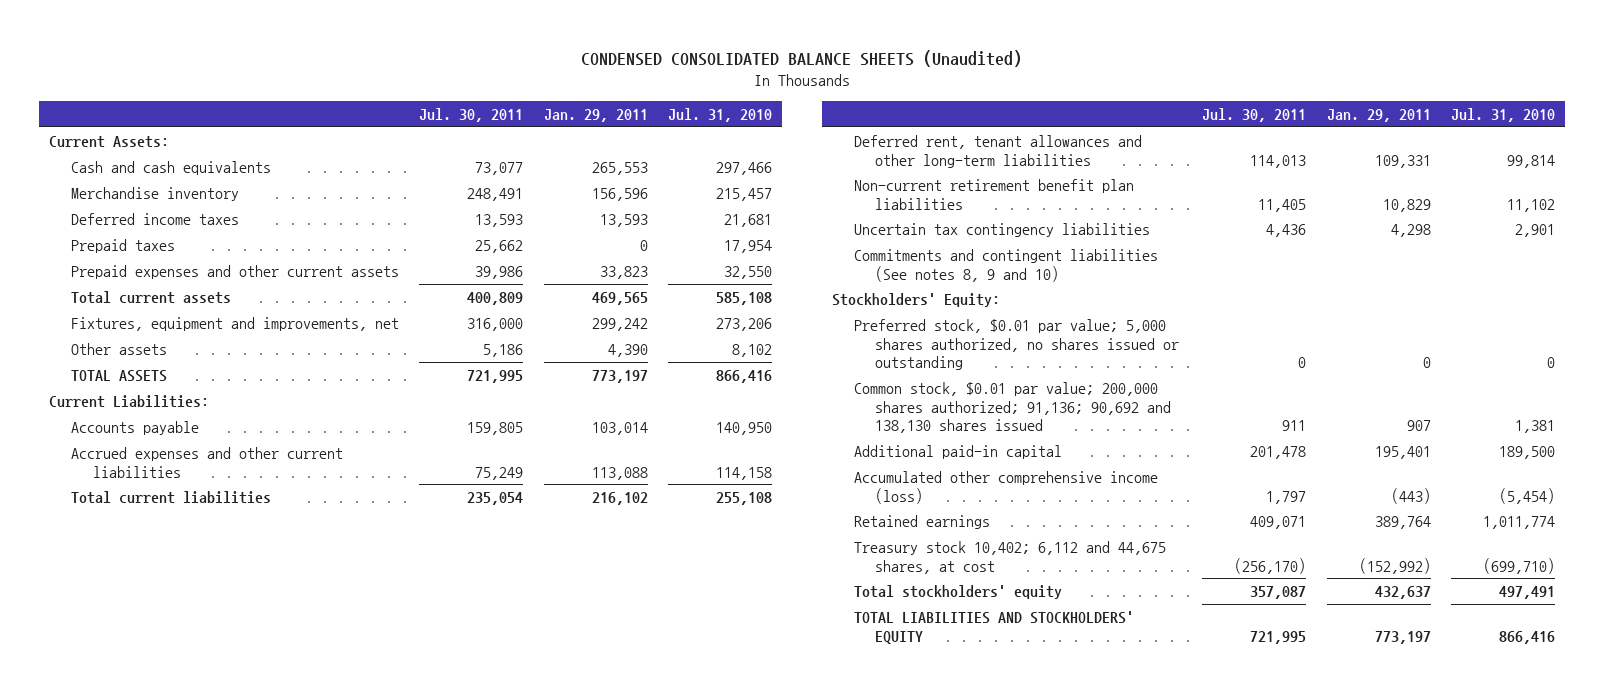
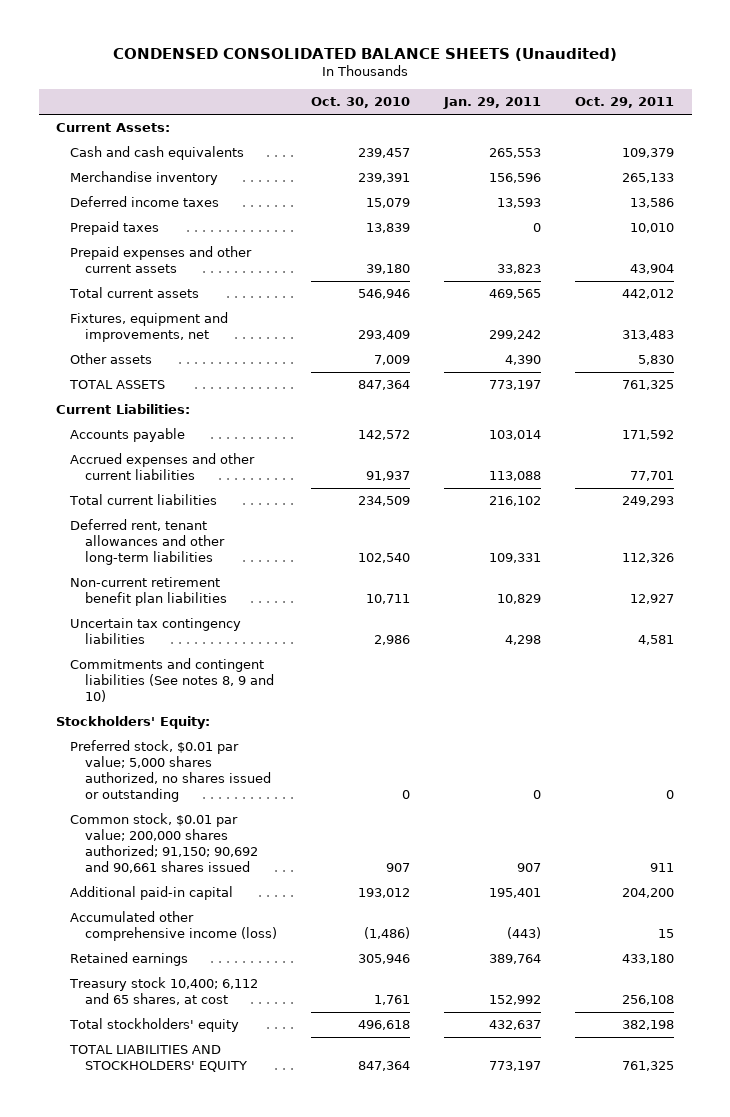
[419,107,524,122] Jul. 30, 2011 -> none
[668,107,773,122] Jul. 31, 2010 -> none
none -> [310,97,410,109] Oct. 30, 2010
none -> [575,97,675,109] Oct. 29, 2011
[853,381,1172,434] Common stock, $0.01 par value; 200,000 shares authorized; 91,136; 90,692 and 138,130 shares issued -> [70,813,258,874] Common stock, $0.01 par value; 200,000 shares authorized; 91,150; 90,692 and 90,661 shares issued
[853,540,1166,574] Treasury stock 10,402; 6,112 and 44,675 shares, at cost -> [69,977,259,1006] Treasury stock 10,400; 6,112 and 65 shares, at cost
[1358,557,1431,574] (152,992) -> [489,995,542,1006] 152,992

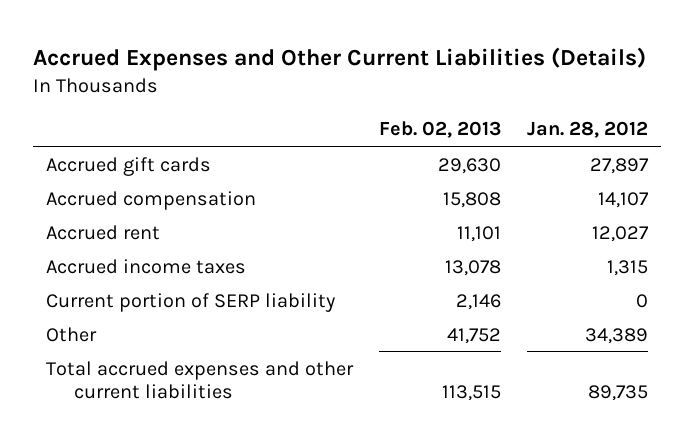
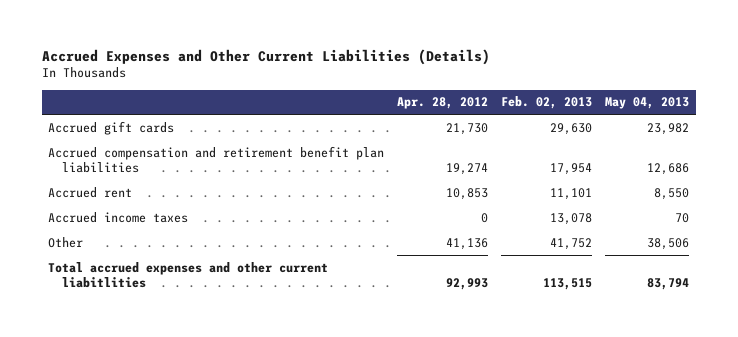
[527,121,649,139] Jan. 28, 2012 -> none
none -> [397,97,489,110] Apr. 28, 2012
none -> [605,97,690,110] May 04, 2013
[46,190,257,210] Accrued compensation -> [48,145,385,173] Accrued compensation and retirement benefit plan liabilities
[443,191,502,208] 15,808 -> [550,162,593,175] 17,954
[46,292,336,312] Current portion of SERP liability -> none
[46,360,355,399] Total accrued expenses and other current liabilities -> [48,261,329,288] Total accrued expenses and other current liabitlities

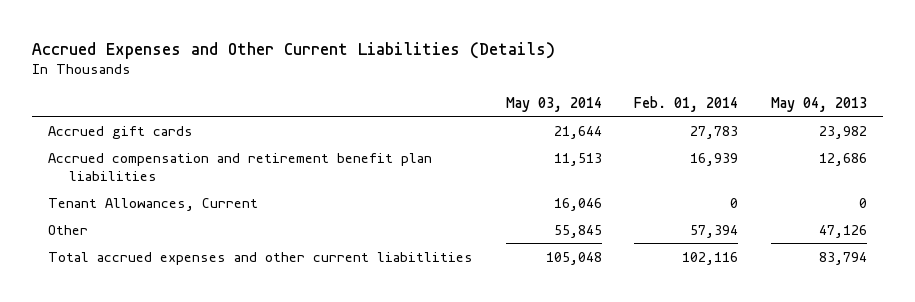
[397,97,489,110] Apr. 28, 2012 -> none
[501,96,593,110] Feb. 02, 2013 -> none
none -> [505,96,602,112] May 03, 2014
none -> [634,95,739,112] Feb. 01, 2014
[48,186,133,198] Accrued rent -> none
[48,211,189,223] Accrued income taxes -> none
none -> [48,197,259,211] Tenant Allowances, Current
[647,237,690,250] 38,506 -> [818,224,867,238] 47,126

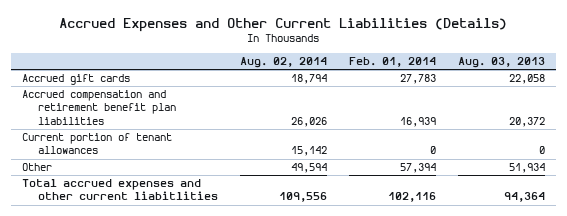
[505,96,602,112] May 03, 2014 -> none
[770,96,867,112] May 04, 2013 -> none
none -> [240,57,328,69] Aug. 02, 2014
none -> [457,57,545,69] Aug. 03, 2013
[48,197,259,211] Tenant Allowances, Current -> [22,133,173,155] Current portion of tenant allowances

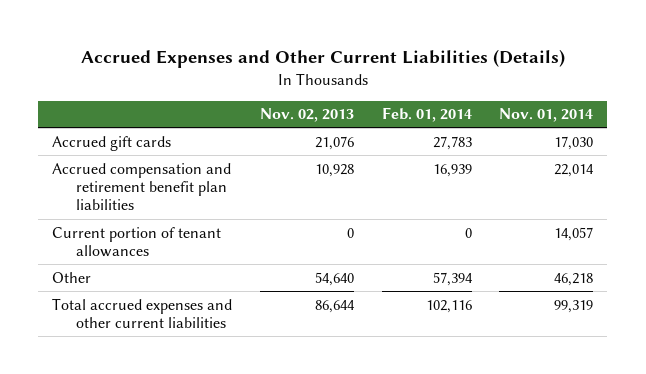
[240,57,328,69] Aug. 02, 2014 -> none
[457,57,545,69] Aug. 03, 2013 -> none
none -> [260,108,355,123] Nov. 02, 2013
none -> [499,108,594,123] Nov. 01, 2014
[22,179,219,201] Total accrued expenses and other current liabitlities -> [52,297,233,329] Total accrued expenses and other current liabilities

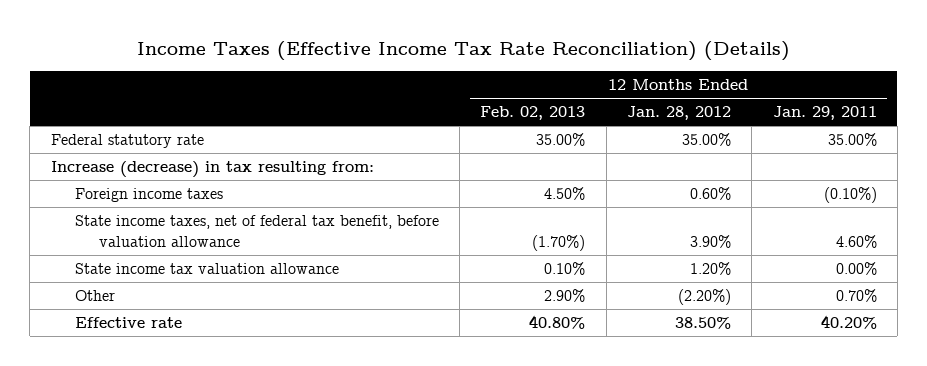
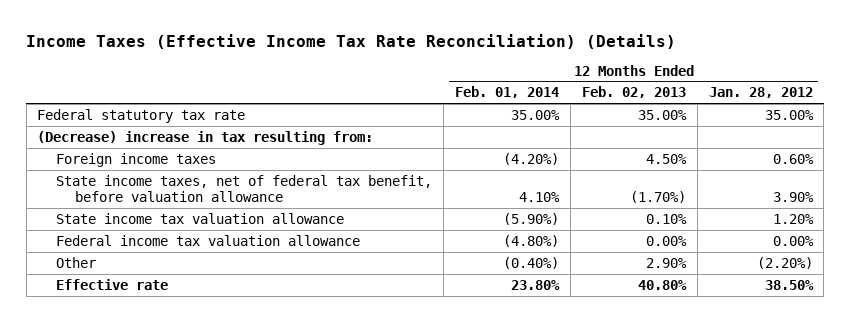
[772,106,877,121] Jan. 29, 2011 -> none
none -> [455,86,560,99] Feb. 01, 2014
[50,134,204,149] Federal statutory rate -> [37,108,246,123] Federal statutory tax rate
[50,161,374,179] Increase (decrease) in tax resulting from: -> [37,130,374,145] (Decrease) increase in tax resulting from:
none -> [56,234,361,246] Federal income tax valuation allowance

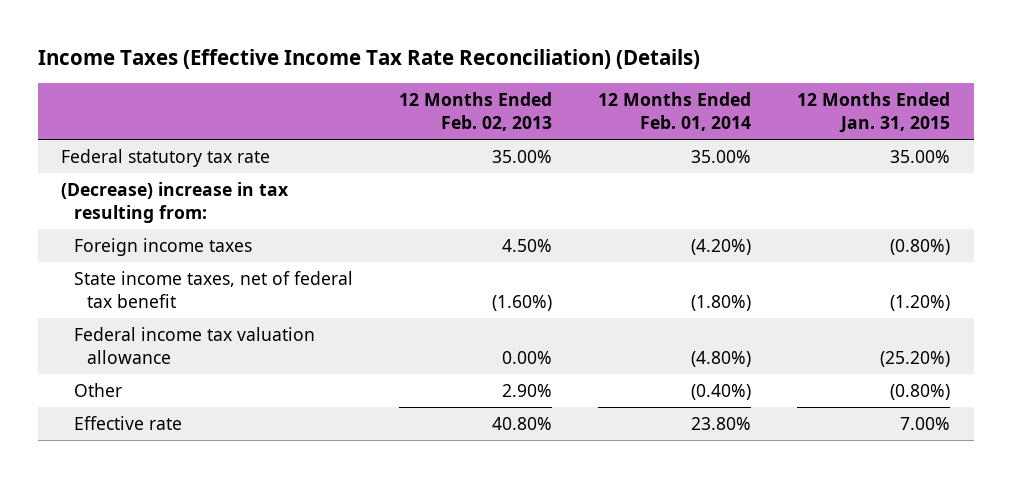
[708,87,813,99] Jan. 28, 2012 -> none
none -> [797,92,951,133] 12 Months Ended Jan. 31, 2015
[56,212,345,224] State income tax valuation allowance -> none
[56,174,433,203] State income taxes, net of federal tax benefit, before valuation allowance -> [74,270,354,308] State income taxes, net of federal tax benefit
[519,192,561,203] 4.10% -> [691,294,752,311] (1.80%)
[629,191,686,204] (1.70%) -> [492,294,553,311] (1.60%)

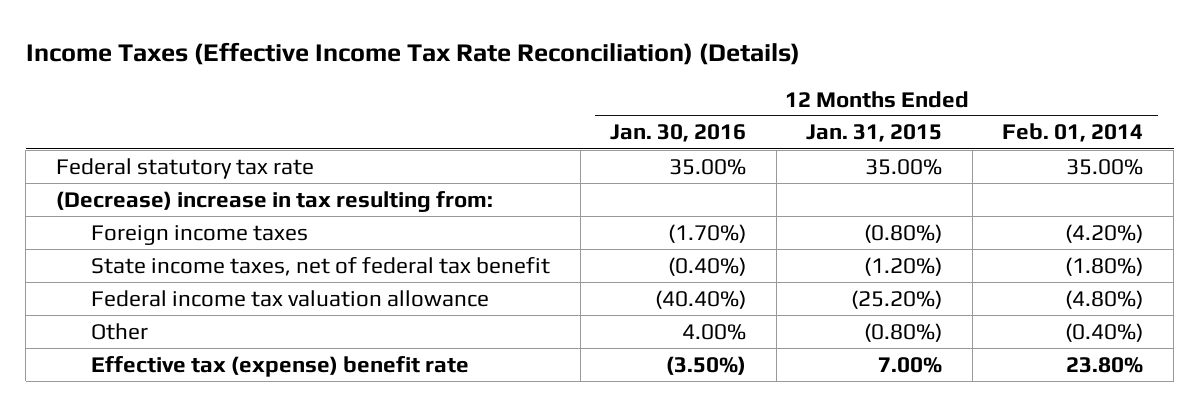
[399,92,553,131] 12 Months Ended Feb. 02, 2013 -> none
none -> [610,124,747,143] Jan. 30, 2016
[74,415,183,430] Effective rate -> [90,355,469,377] Effective tax (expense) benefit rate

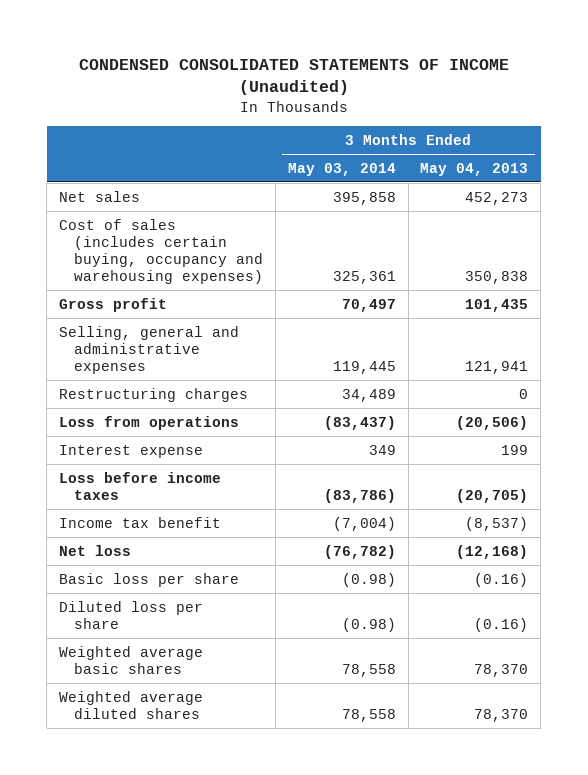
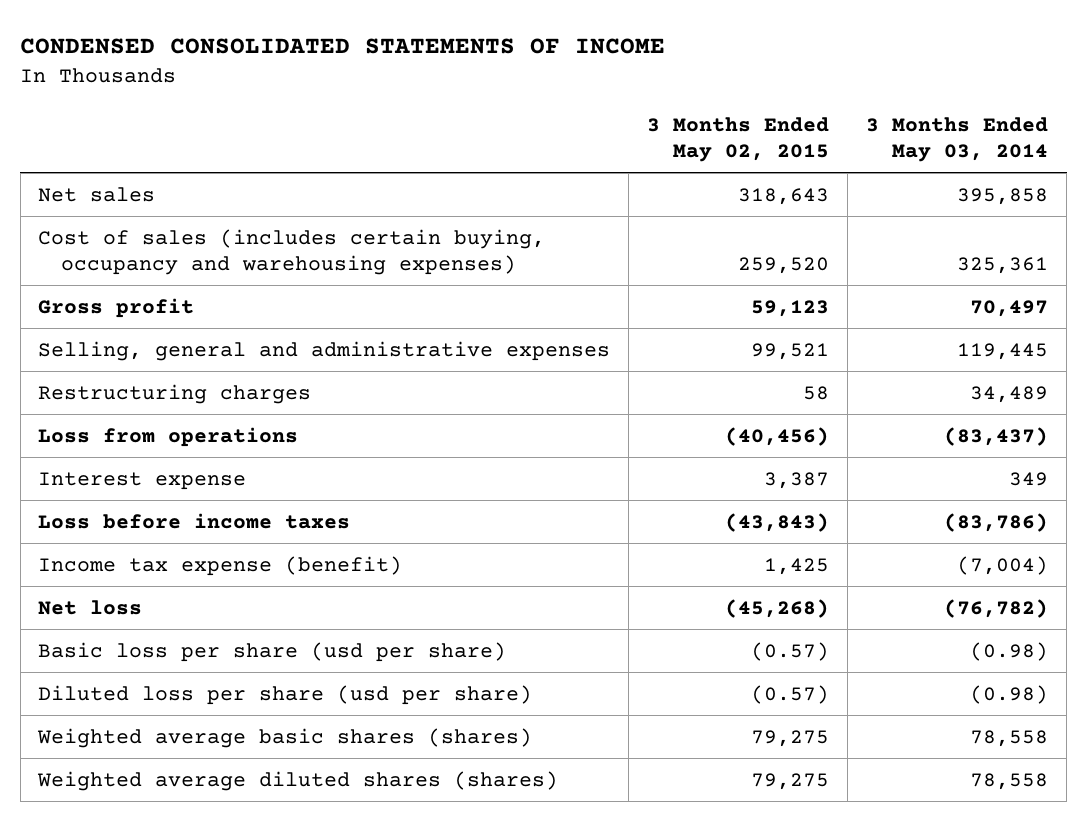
[78,58,509,96] CONDENSED CONSOLIDATED STATEMENTS OF INCOME (Unaudited) -> [20,38,666,55] CONDENSED CONSOLIDATED STATEMENTS OF INCOME
[420,162,529,176] May 04, 2013 -> none
none -> [647,116,830,163] 3 Months Ended May 02, 2015
[59,516,222,528] Income tax benefit -> [38,555,403,576] Income tax expense (benefit)
[59,572,240,587] Basic loss per share -> [38,641,507,662] Basic loss per share (usd per share)
[59,600,204,629] Diluted loss per share -> [38,684,533,705] Diluted loss per share (usd per share)
[59,645,204,674] Weighted average basic shares -> [37,727,533,748] Weighted average basic shares (shares)
[59,690,204,719] Weighted average diluted shares -> [37,770,559,791] Weighted average diluted shares (shares)

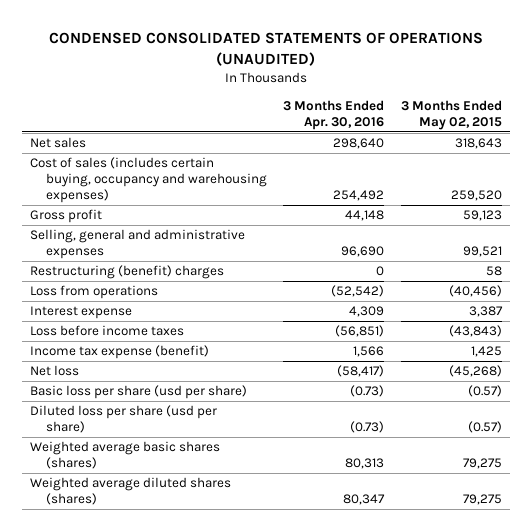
[20,38,666,55] CONDENSED CONSOLIDATED STATEMENTS OF INCOME -> [48,31,483,66] CONDENSED CONSOLIDATED STATEMENTS OF OPERATIONS (UNAUDITED)
[866,116,1049,163] 3 Months Ended May 03, 2014 -> none
none -> [283,99,385,130] 3 Months Ended Apr. 30, 2016
[38,383,312,404] Restructuring charges -> [30,265,225,280] Restructuring (benefit) charges

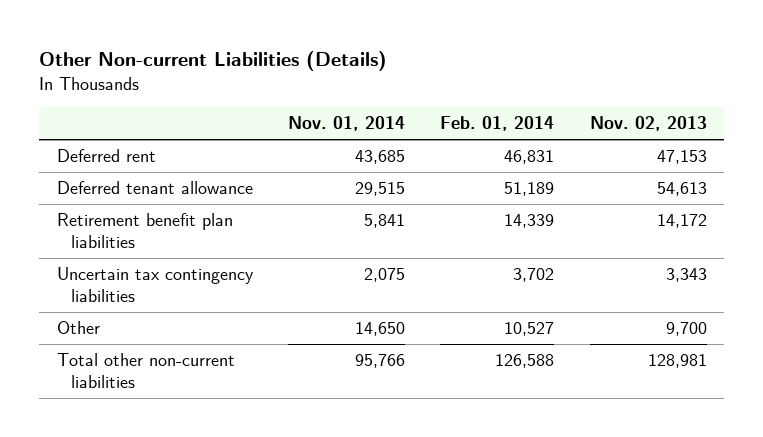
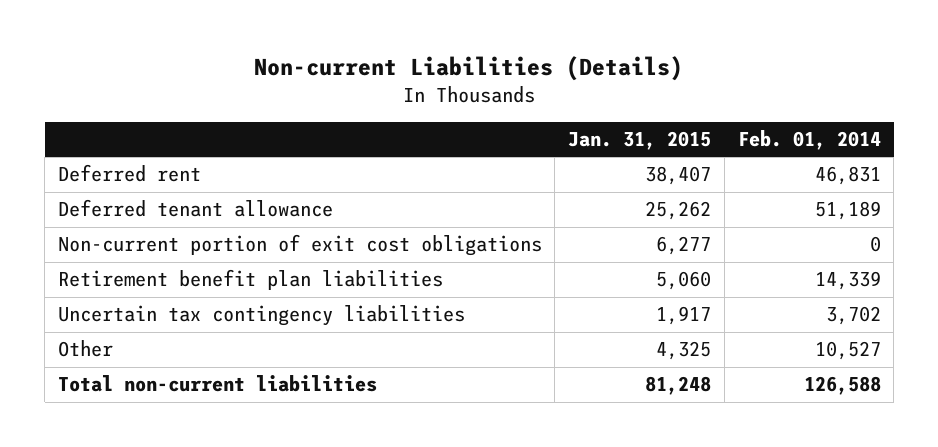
[38,50,387,71] Other Non-current Liabilities (Details) -> [254,56,684,82] Non-current Liabilities (Details)
[287,116,405,132] Nov. 01, 2014 -> none
[589,116,707,132] Nov. 02, 2013 -> none
none -> [568,131,712,151] Jan. 31, 2015
none -> [57,234,542,257] Non-current portion of exit cost obligations
[56,353,235,389] Total other non-current liabilities -> [57,375,377,393] Total non-current liabilities

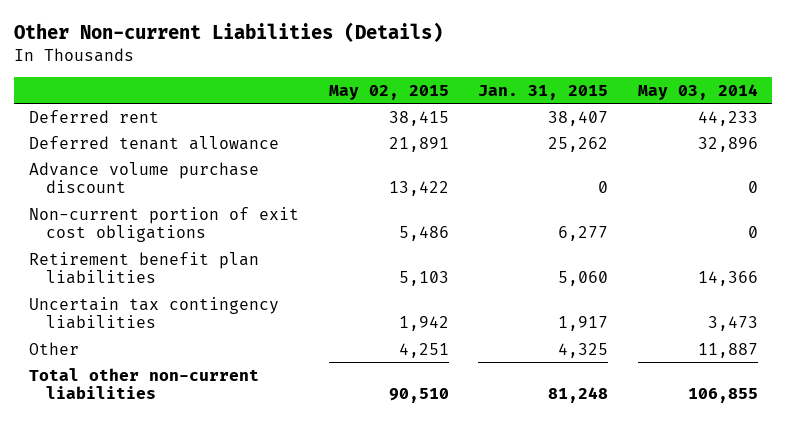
[254,56,684,82] Non-current Liabilities (Details) -> [14,22,444,43] Other Non-current Liabilities (Details)
[737,130,881,151] Feb. 01, 2014 -> none
none -> [328,84,449,100] May 02, 2015
none -> [637,83,758,100] May 03, 2014
none -> [29,161,260,194] Advance volume purchase discount
[57,375,377,393] Total non-current liabilities -> [29,367,260,400] Total other non-current liabilities

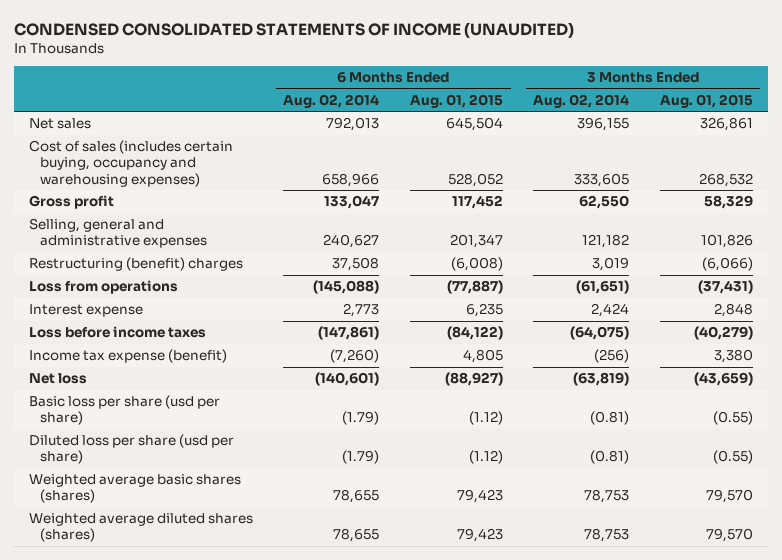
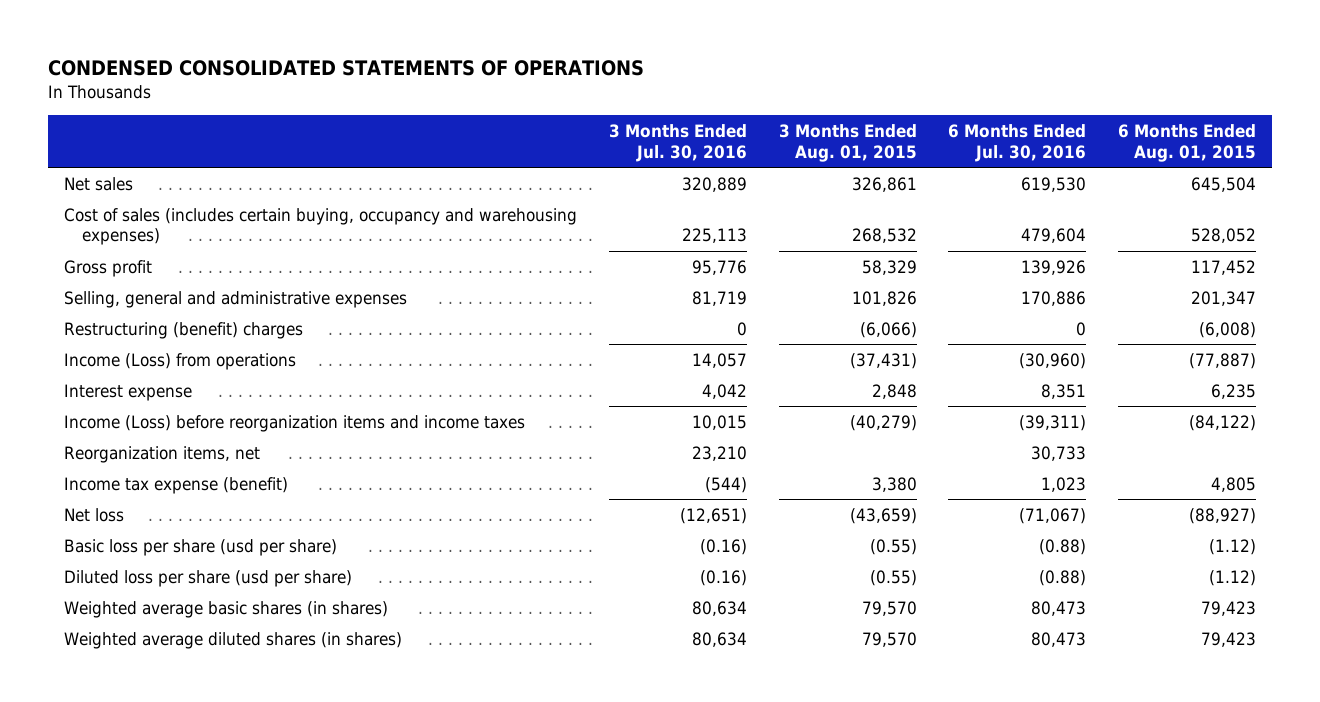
[13,21,574,38] CONDENSED CONSOLIDATED STATEMENTS OF INCOME (UNAUDITED) -> [48,60,645,77] CONDENSED CONSOLIDATED STATEMENTS OF OPERATIONS
[283,93,380,108] Aug. 02, 2014 -> none
[533,93,630,108] Aug. 02, 2014 -> none
none -> [608,124,747,162] 3 Months Ended Jul. 30, 2016
none -> [948,124,1087,162] 6 Months Ended Jul. 30, 2016
[29,280,179,295] Loss from operations -> [64,352,297,370] Income (Loss) from operations
[29,326,207,339] Loss before income taxes -> [64,414,526,432] Income (Loss) before reorganization items and income taxes
none -> [64,445,261,463] Reorganization items, net
[29,474,242,504] Weighted average basic shares (shares) -> [64,600,389,618] Weighted average basic shares (in shares)
[29,513,254,543] Weighted average diluted shares (shares) -> [64,631,403,649] Weighted average diluted shares (in shares)

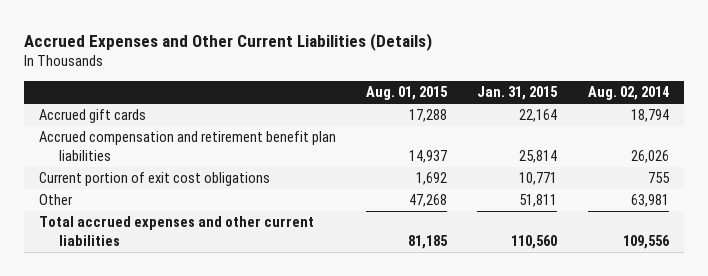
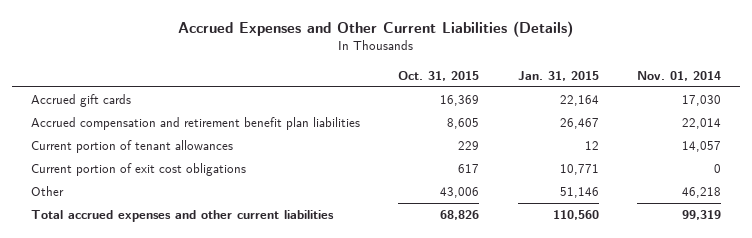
[366,86,449,101] Aug. 01, 2015 -> none
[587,86,669,101] Aug. 02, 2014 -> none
none -> [398,70,480,81] Oct. 31, 2015
none -> [636,70,721,81] Nov. 01, 2014
[519,149,558,163] 25,814 -> [559,118,599,130] 26,467
none -> [31,140,234,154] Current portion of tenant allowances
[519,194,558,208] 51,811 -> [559,187,599,199] 51,146

